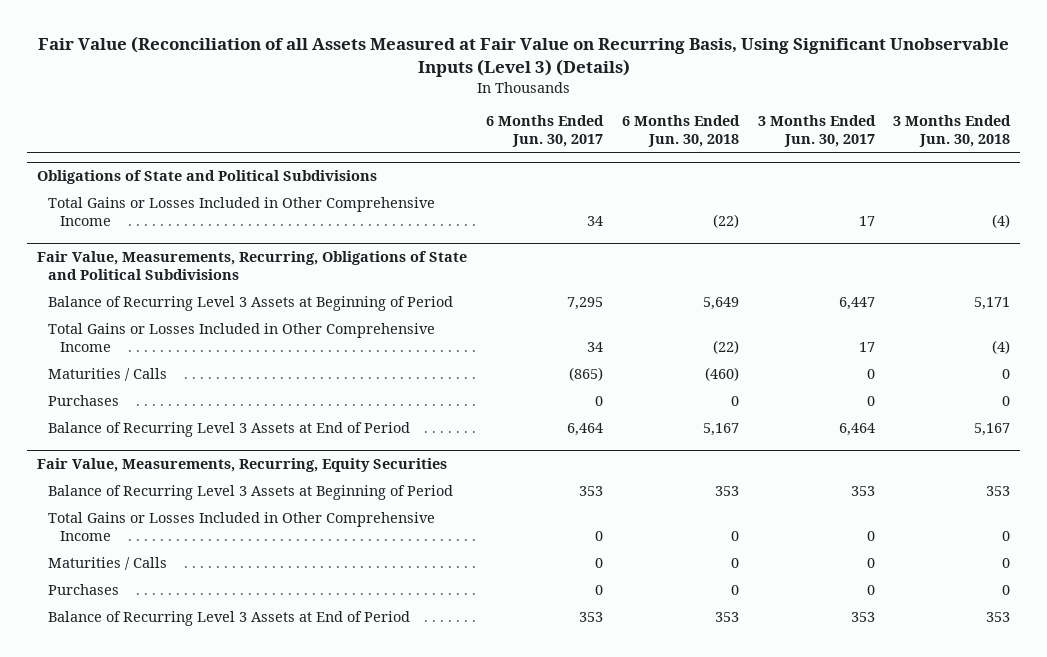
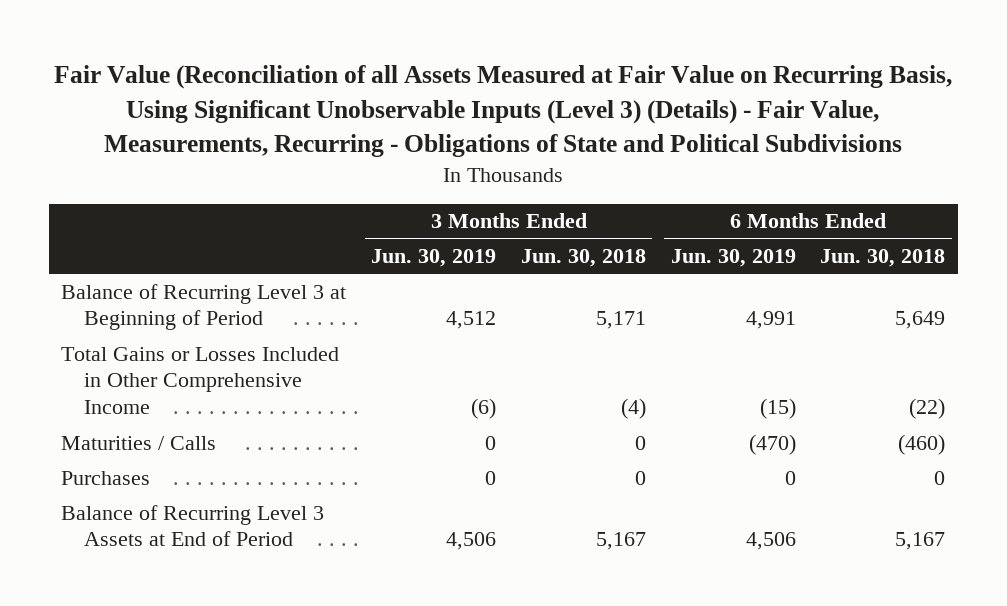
[37,35,1009,77] Fair Value (Reconciliation of all Assets Measured at Fair Value on Recurring Basis, Using Significant Unobservable Inputs (Level 3) (Details) -> [54,65,953,157] Fair Value (Reconciliation of all Assets Measured at Fair Value on Recurring Basis, Using Significant Unobservable Inputs (Level 3) (Details) - Fair Value, Measurements, Recurring - Obligations of State and Political Subdivisions
[485,114,604,148] 6 Months Ended Jun. 30, 2017 -> none
[757,114,876,148] 3 Months Ended Jun. 30, 2017 -> none
none -> [371,248,497,267] Jun. 30, 2019
none -> [670,248,796,267] Jun. 30, 2019
[36,169,377,184] Obligations of State and Political Subdivisions -> none
[48,196,436,227] Total Gains or Losses Included in Other Comprehensive Income -> none
[36,250,467,281] Fair Value, Measurements, Recurring, Obligations of State and Political Subdivisions -> none
[48,295,454,311] Balance of Recurring Level 3 Assets at Beginning of Period -> [61,283,347,331] Balance of Recurring Level 3 at Beginning of Period
[36,457,447,472] Fair Value, Measurements, Recurring, Equity Securities -> none
[48,484,454,500] Balance of Recurring Level 3 Assets at Beginning of Period -> none
[48,511,436,542] Total Gains or Losses Included in Other Comprehensive Income -> none
[48,556,168,570] Maturities / Calls -> none
[48,583,120,595] Purchases -> none
[48,610,411,626] Balance of Recurring Level 3 Assets at End of Period -> none

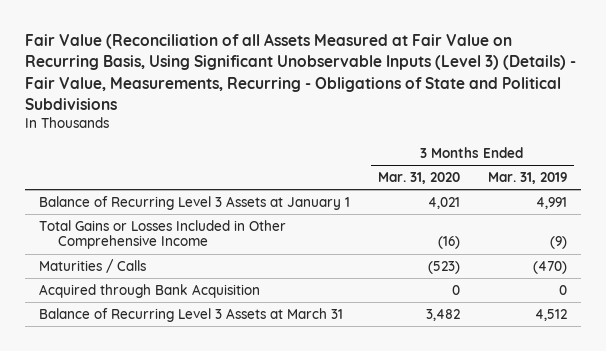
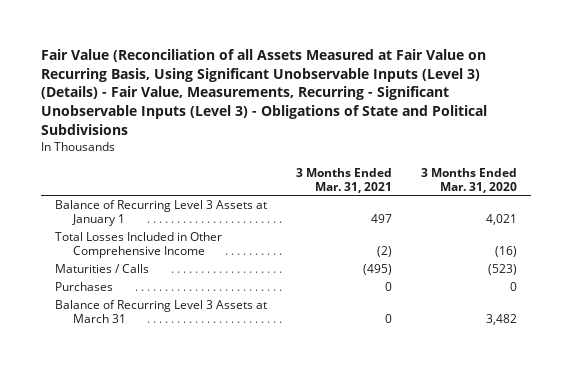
[25,33,577,110] Fair Value (Reconciliation of all Assets Measured at Fair Value on Recurring Basis, Using Significant Unobservable Inputs (Level 3) (Details) - Fair Value, Measurements, Recurring - Obligations of State and Political Subdivisions -> [40,48,487,135] Fair Value (Reconciliation of all Assets Measured at Fair Value on Recurring Basis, Using Significant Unobservable Inputs (Level 3) (Details) - Fair Value, Measurements, Recurring - Significant Unobservable Inputs (Level 3) - Obligations of State and Political Subdivisions
[487,172,567,185] Mar. 31, 2019 -> none
none -> [296,167,393,193] 3 Months Ended Mar. 31, 2021
[39,219,287,250] Total Gains or Losses Included in Other Comprehensive Income -> [55,232,223,259] Total Losses Included in Other Comprehensive Income
[39,283,261,298] Acquired through Bank Acquisition -> [55,282,114,292] Purchases

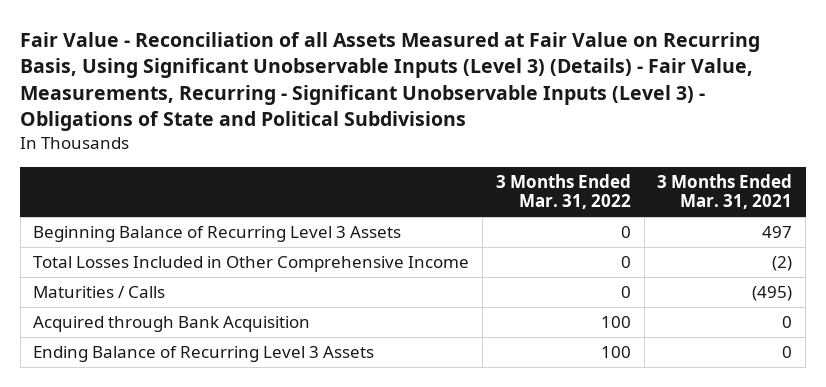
[40,48,487,135] Fair Value (Reconciliation of all Assets Measured at Fair Value on Recurring Basis, Using Significant Unobservable Inputs (Level 3) (Details) - Fair Value, Measurements, Recurring - Significant Unobservable Inputs (Level 3) - Obligations of State and Political Subdivisions -> [20,31,761,132] Fair Value - Reconciliation of all Assets Measured at Fair Value on Recurring Basis, Using Significant Unobservable Inputs (Level 3) (Details) - Fair Value, Measurements, Recurring - Significant Unobservable Inputs (Level 3) - Obligations of State and Political Subdivisions
[421,167,518,193] 3 Months Ended Mar. 31, 2020 -> none
none -> [495,173,631,210] 3 Months Ended Mar. 31, 2022
[55,200,268,227] Balance of Recurring Level 3 Assets at January 1 -> [33,226,402,243] Beginning Balance of Recurring Level 3 Assets
[55,282,114,292] Purchases -> [33,316,311,333] Acquired through Bank Acquisition
[55,300,268,324] Balance of Recurring Level 3 Assets at March 31 -> [33,346,375,363] Ending Balance of Recurring Level 3 Assets

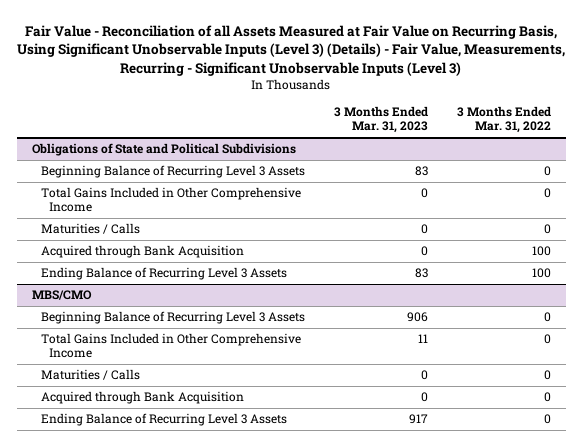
[20,31,761,132] Fair Value - Reconciliation of all Assets Measured at Fair Value on Recurring Basis, Using Significant Unobservable Inputs (Level 3) (Details) - Fair Value, Measurements, Recurring - Significant Unobservable Inputs (Level 3) - Obligations of State and Political Subdivisions -> [17,24,566,76] Fair Value - Reconciliation of all Assets Measured at Fair Value on Recurring Basis, Using Significant Unobservable Inputs (Level 3) (Details) - Fair Value, Measurements, Recurring - Significant Unobservable Inputs (Level 3)
[657,173,793,210] 3 Months Ended Mar. 31, 2021 -> none
none -> [333,106,428,134] 3 Months Ended Mar. 31, 2023
none -> [31,143,296,157] Obligations of State and Political Subdivisions
[33,256,470,273] Total Losses Included in Other Comprehensive Income -> [40,187,301,213] Total Gains Included in Other Comprehensive Income
none -> [31,290,92,301] MBS/CMO
none -> [40,311,305,325] Beginning Balance of Recurring Level 3 Assets
none -> [40,333,301,359] Total Gains Included in Other Comprehensive Income
none -> [40,369,140,381] Maturities / Calls
none -> [40,391,244,405] Acquired through Bank Acquisition
none -> [40,413,287,427] Ending Balance of Recurring Level 3 Assets

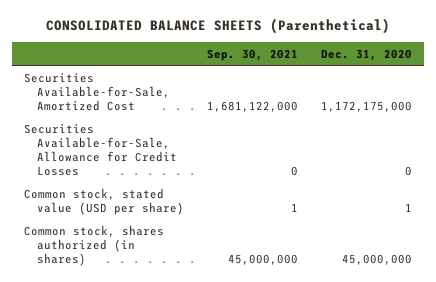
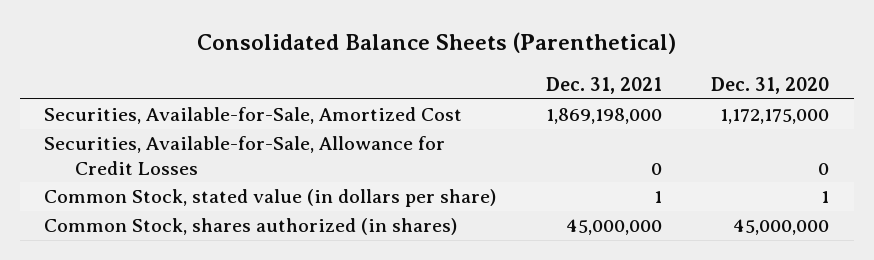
[45,18,390,35] CONSOLIDATED BALANCE SHEETS (Parenthetical) -> [196,32,676,55] Consolidated Balance Sheets (Parenthetical)
[207,48,299,61] Sep. 30, 2021 -> none
none -> [545,77,662,95] Dec. 31, 2021
[23,72,171,111] Securities Available-for-Sale, Amortized Cost -> [44,107,463,125] Securities, Available-for-Sale, Amortized Cost
[23,123,178,176] Securities Available-for-Sale, Allowance for Credit Losses -> [44,136,446,175] Securities, Available-for-Sale, Allowance for Credit Losses
[23,187,185,215] Common stock, stated value (USD per share) -> [44,189,497,208] Common Stock, stated value (in dollars per share)
[23,224,164,266] Common stock, shares authorized (in shares) -> [44,218,458,236] Common Stock, shares authorized (in shares)

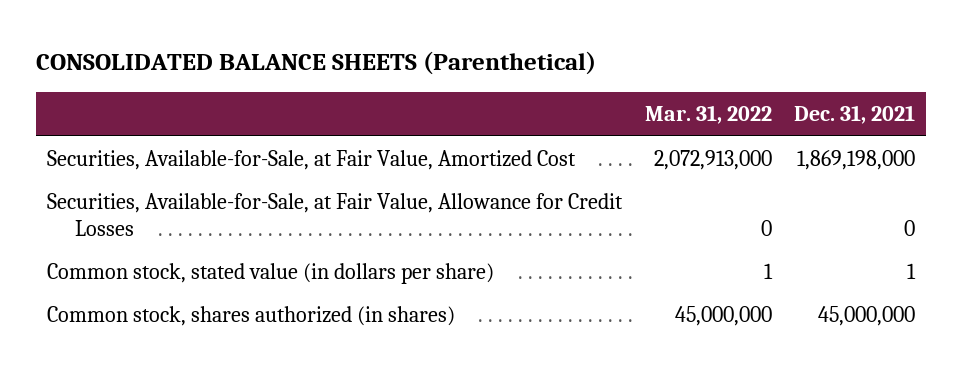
[196,32,676,55] Consolidated Balance Sheets (Parenthetical) -> [36,51,597,76] CONSOLIDATED BALANCE SHEETS (Parenthetical)
[711,77,830,95] Dec. 31, 2020 -> none
none -> [644,105,772,125] Mar. 31, 2022
[44,107,463,125] Securities, Available-for-Sale, Amortized Cost -> [47,150,577,171] Securities, Available-for-Sale, at Fair Value, Amortized Cost
[44,136,446,175] Securities, Available-for-Sale, Allowance for Credit Losses -> [47,193,624,237] Securities, Available-for-Sale, at Fair Value, Allowance for Credit Losses
[44,189,497,208] Common Stock, stated value (in dollars per share) -> [47,263,495,285] Common stock, stated value (in dollars per share)
[44,218,458,236] Common Stock, shares authorized (in shares) -> [47,306,456,327] Common stock, shares authorized (in shares)

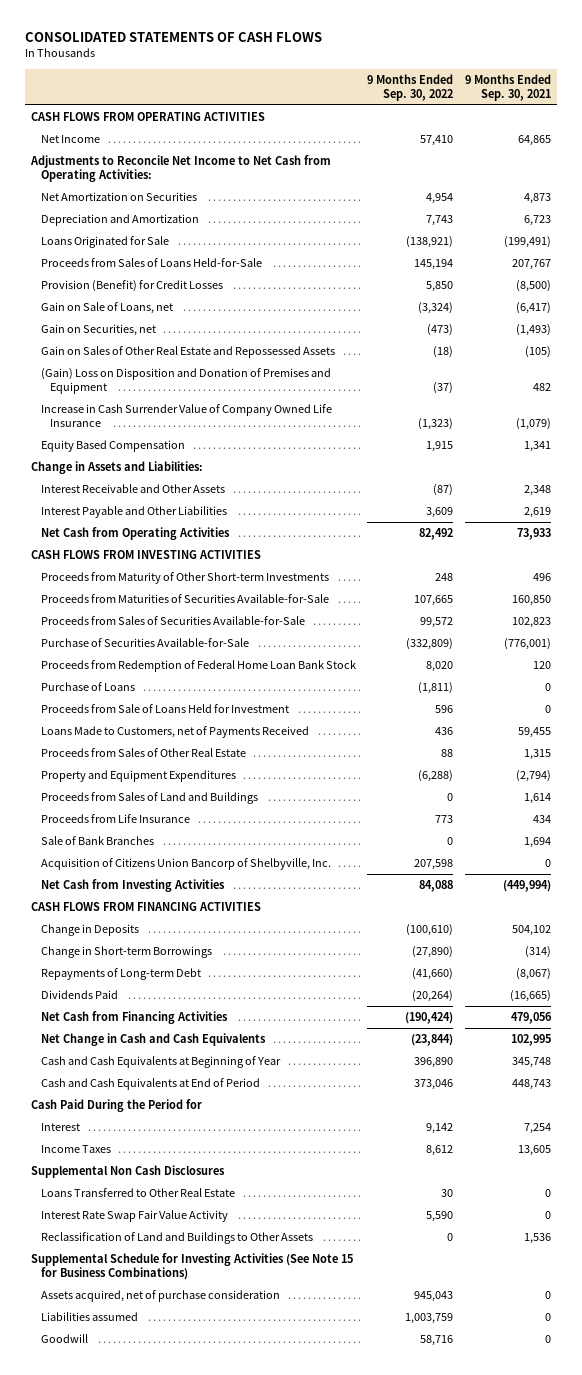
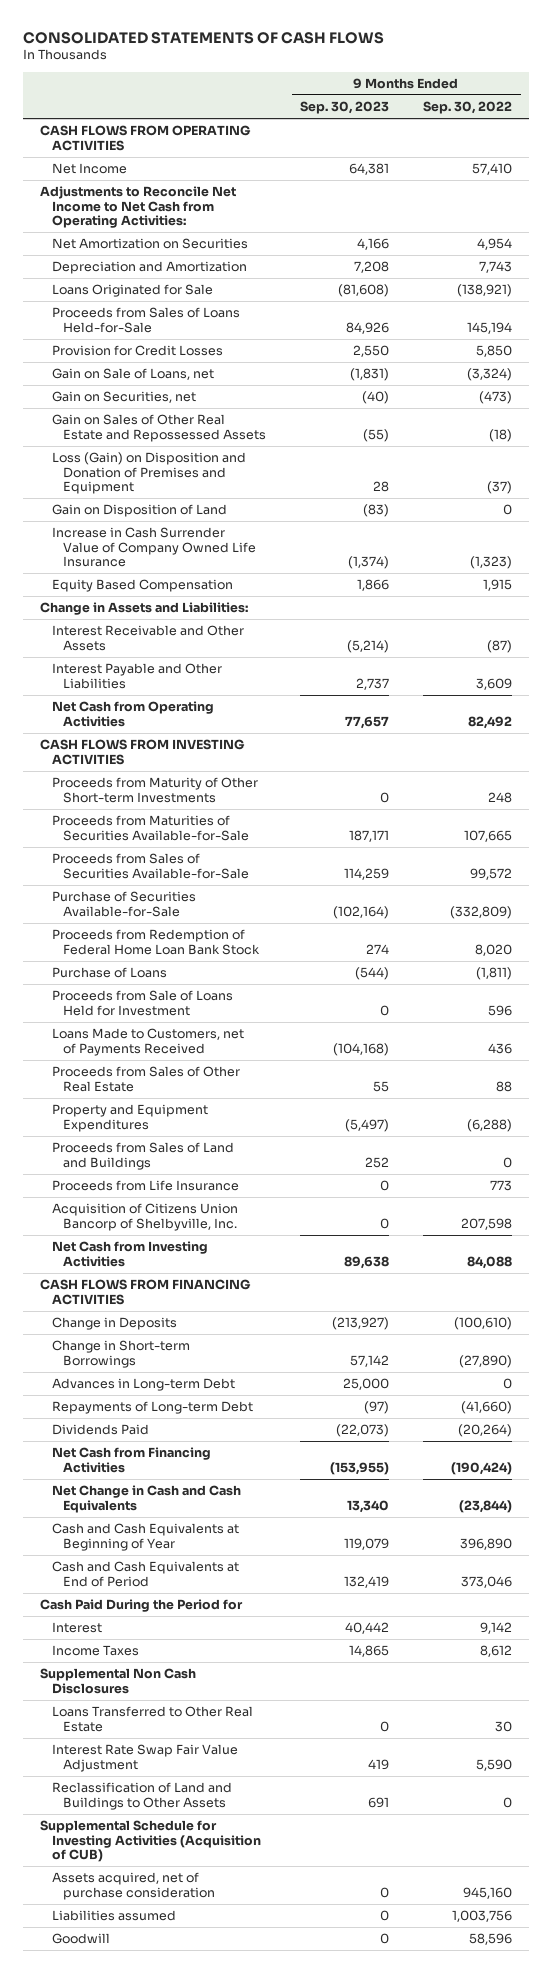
[465,73,552,101] 9 Months Ended Sep. 30, 2021 -> none
none -> [300,100,390,114] Sep. 30, 2023
[40,280,223,293] Provision (Benefit) for Credit Losses -> [51,345,223,357] Provision for Credit Losses
[40,368,331,395] (Gain) Loss on Disposition and Donation of Premises and Equipment -> [51,452,246,495] Loss (Gain) on Disposition and Donation of Premises and Equipment
none -> [51,504,227,518] Gain on Disposition of Land
[40,836,154,846] Sale of Bank Branches -> none
none -> [51,1378,235,1392] Advances in Long-term Debt
[40,1210,228,1223] Interest Rate Swap Fair Value Activity -> [51,1744,238,1772] Interest Rate Swap Fair Value Adjustment
[30,1253,353,1281] Supplemental Schedule for Investing Activities (See Note 15 for Business Combinations) -> [40,1820,261,1863] Supplemental Schedule for Investing Activities (Acquisition of CUB)
[414,1291,454,1303] 945,043 -> [463,1886,513,1899] 945,160
[405,1313,454,1325] 1,003,759 -> [452,1910,513,1923] 1,003,756
[420,1335,454,1347] 58,716 -> [469,1933,513,1946] 58,596

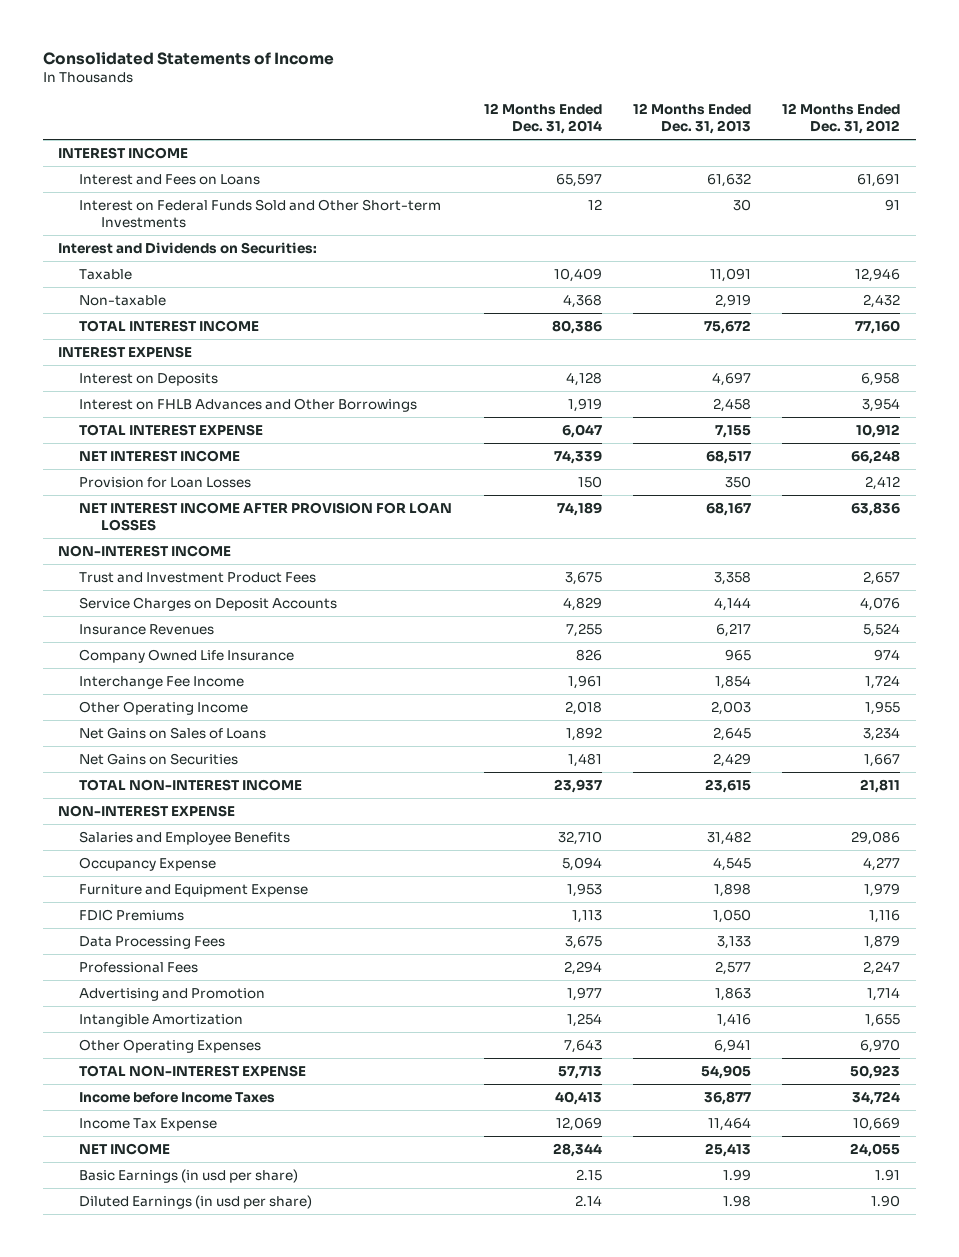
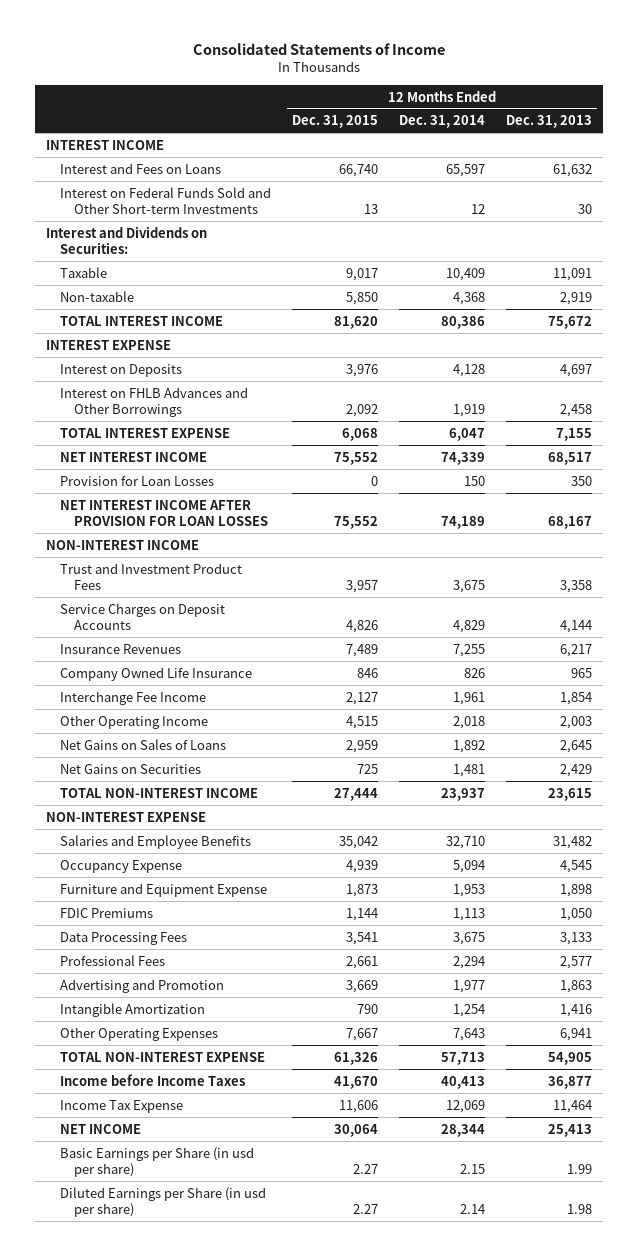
[782,103,901,135] 12 Months Ended Dec. 31, 2012 -> none
none -> [291,115,378,129] Dec. 31, 2015
[79,1169,299,1184] Basic Earnings (in usd per share) -> [59,1146,254,1177] Basic Earnings per Share (in usd per share)
[79,1195,313,1210] Diluted Earnings (in usd per share) -> [59,1186,266,1217] Diluted Earnings per Share (in usd per share)

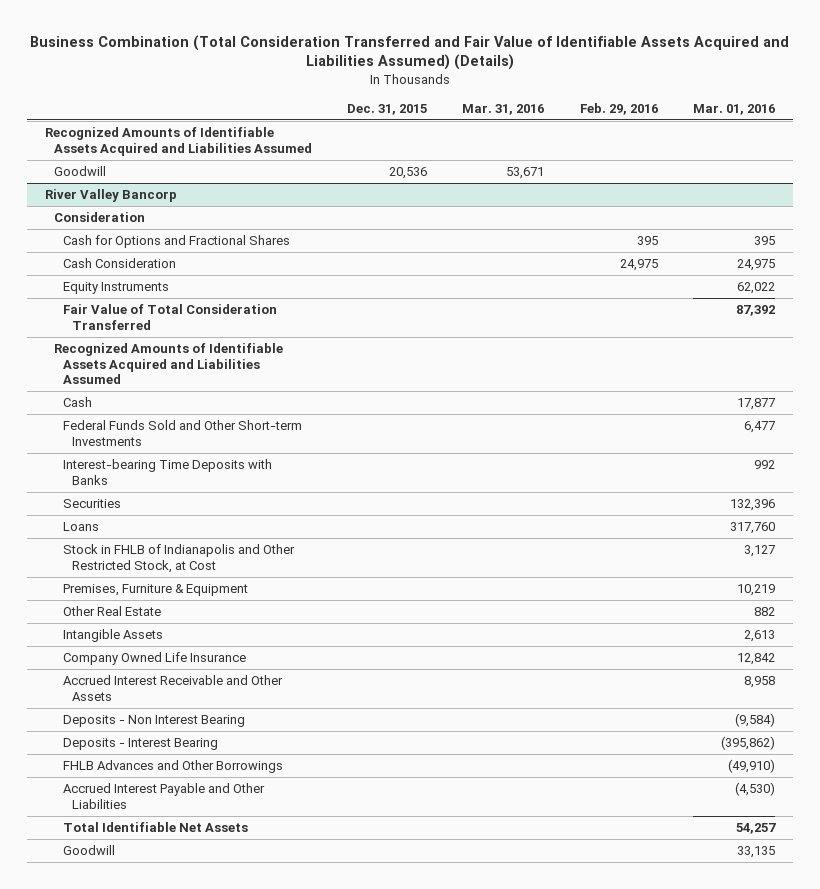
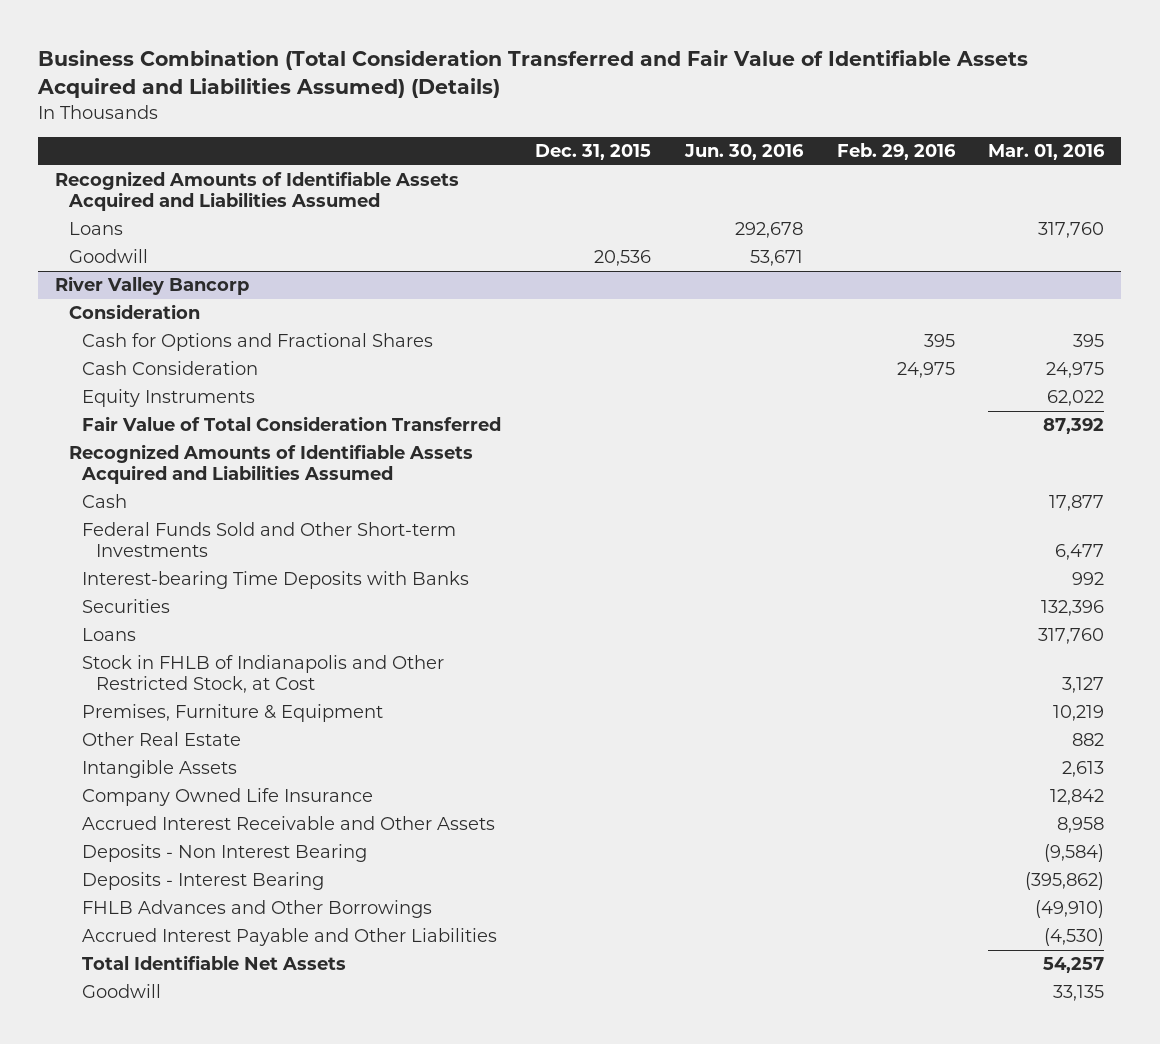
[462,103,545,115] Mar. 31, 2016 -> none
none -> [683,143,804,160] Jun. 30, 2016
none -> [68,222,123,236] Loans

